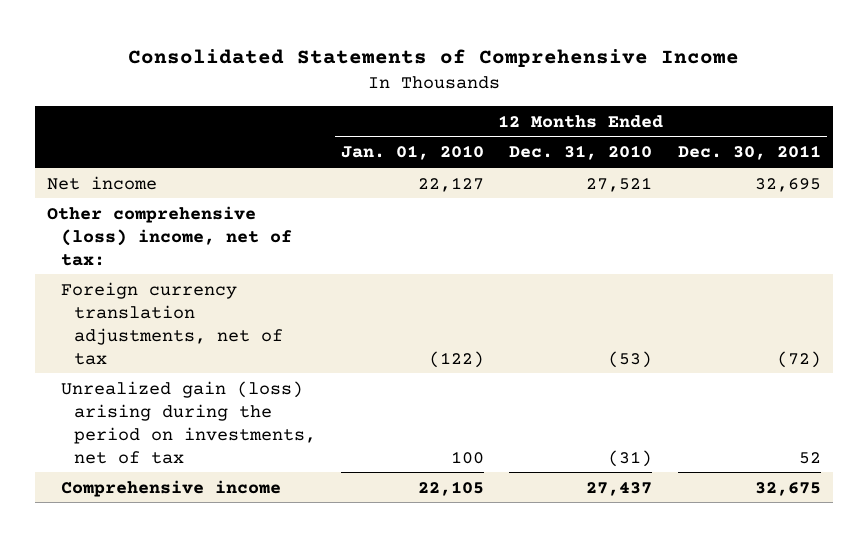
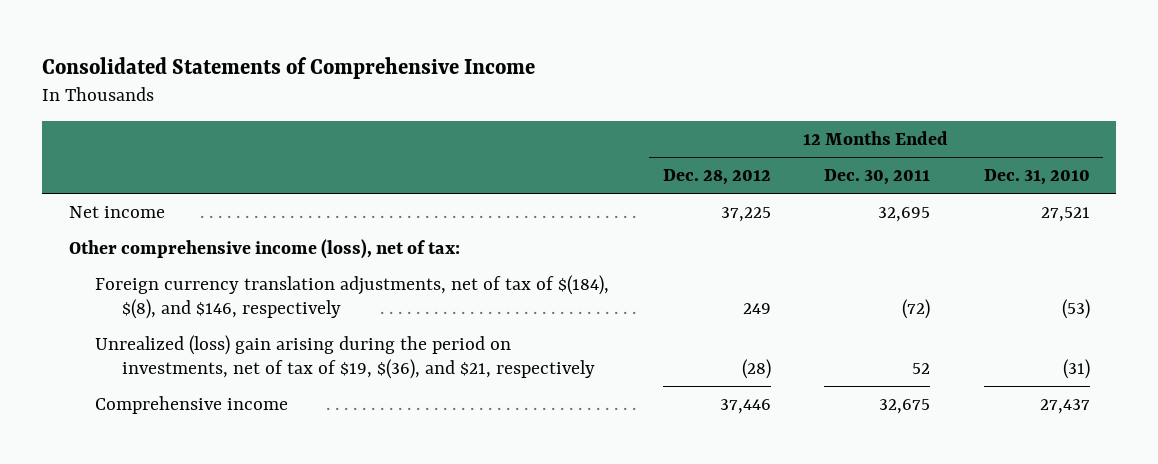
[341,145,485,161] Jan. 01, 2010 -> none
none -> [662,168,771,185] Dec. 28, 2012
[47,205,292,266] Other comprehensive (loss) income, net of tax: -> [68,238,460,259] Other comprehensive income (loss), net of tax:
[60,281,284,365] Foreign currency translation adjustments, net of tax -> [95,274,610,320] Foreign currency translation adjustments, net of tax of $(184), $(8), and $146, respectively
[60,380,317,464] Unrealized gain (loss) arising during the period on investments, net of tax -> [95,334,596,380] Unrealized (loss) gain arising during the period on investments, net of tax of $19, $(36), and $21, respectively

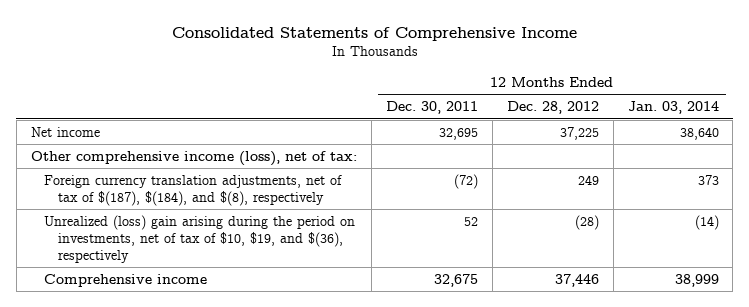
[983,168,1090,185] Dec. 31, 2010 -> none
none -> [627,101,719,115] Jan. 03, 2014
[95,274,610,320] Foreign currency translation adjustments, net of tax of $(184), $(8), and $146, respectively -> [44,174,343,206] Foreign currency translation adjustments, net of tax of $(187), $(184), and $(8), respectively
[95,334,596,380] Unrealized (loss) gain arising during the period on investments, net of tax of $19, $(36), and $21, respectively -> [44,214,356,263] Unrealized (loss) gain arising during the period on investments, net of tax of $10, $19, and $(36), respectively

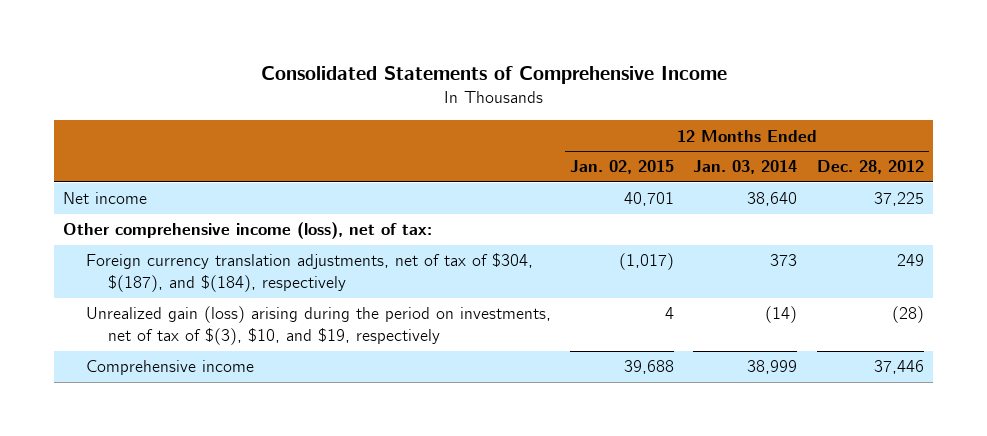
[385,101,478,115] Dec. 30, 2011 -> none
none -> [570,160,675,175] Jan. 02, 2015
[44,174,343,206] Foreign currency translation adjustments, net of tax of $(187), $(184), and $(8), respectively -> [85,253,533,293] Foreign currency translation adjustments, net of tax of $304, $(187), and $(184), respectively
[44,214,356,263] Unrealized (loss) gain arising during the period on investments, net of tax of $10, $19, and $(36), respectively -> [85,306,551,346] Unrealized gain (loss) arising during the period on investments, net of tax of $(3), $10, and $19, respectively

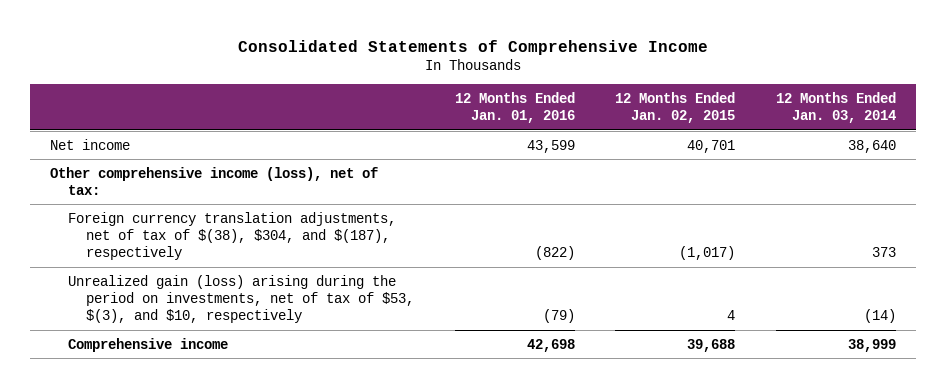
[816,160,924,175] Dec. 28, 2012 -> none
none -> [454,91,575,124] 12 Months Ended Jan. 01, 2016
[85,253,533,293] Foreign currency translation adjustments, net of tax of $304, $(187), and $(184), respectively -> [68,211,397,261] Foreign currency translation adjustments, net of tax of $(38), $304, and $(187), respectively
[85,306,551,346] Unrealized gain (loss) arising during the period on investments, net of tax of $(3), $10, and $19, respectively -> [68,274,415,324] Unrealized gain (loss) arising during the period on investments, net of tax of $53, $(3), and $10, respectively

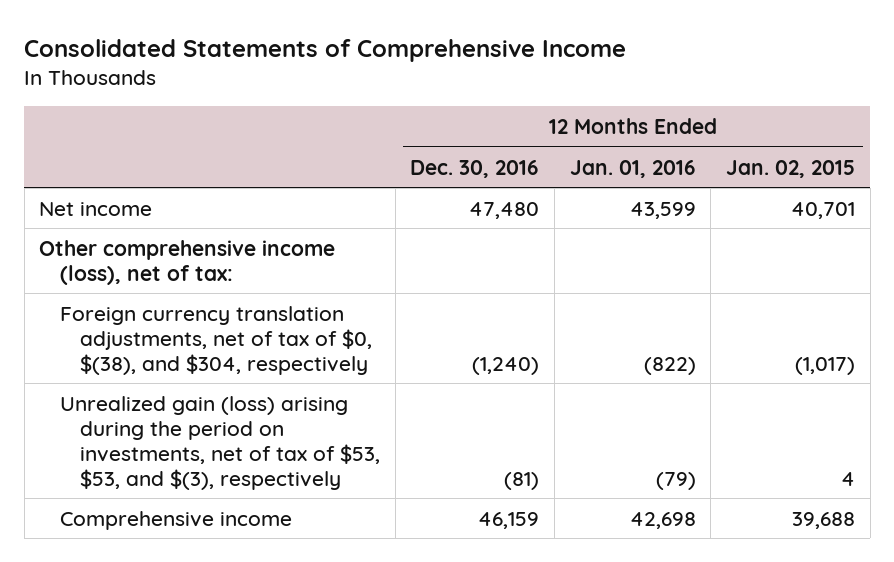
[775,91,896,124] 12 Months Ended Jan. 03, 2014 -> none
none -> [410,159,540,178] Dec. 30, 2016
[68,211,397,261] Foreign currency translation adjustments, net of tax of $(38), $304, and $(187), respectively -> [59,305,372,375] Foreign currency translation adjustments, net of tax of $0, $(38), and $304, respectively
[68,274,415,324] Unrealized gain (loss) arising during the period on investments, net of tax of $53, $(3), and $10, respectively -> [59,395,380,490] Unrealized gain (loss) arising during the period on investments, net of tax of $53, $53, and $(3), respectively

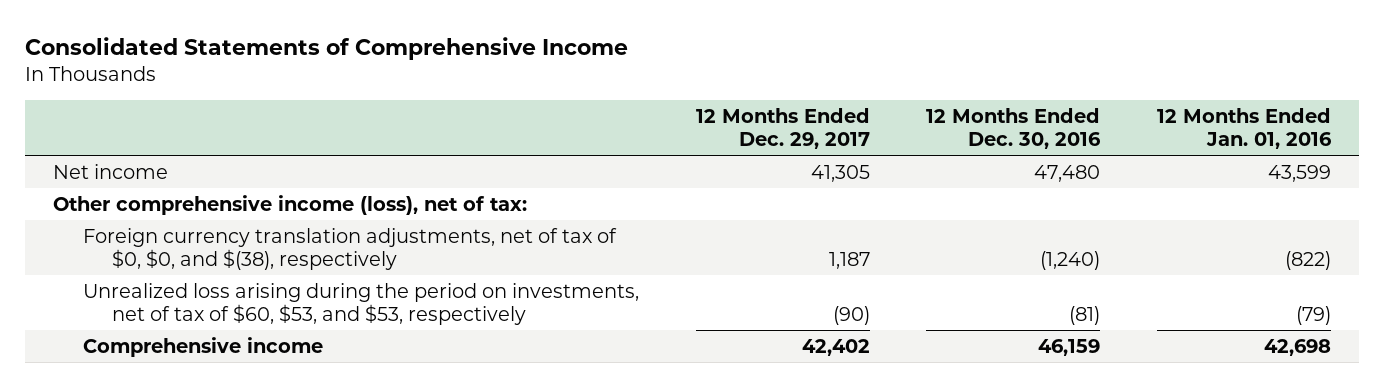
[726,159,856,178] Jan. 02, 2015 -> none
none -> [695,107,870,150] 12 Months Ended Dec. 29, 2017
[59,305,372,375] Foreign currency translation adjustments, net of tax of $0, $(38), and $304, respectively -> [82,227,617,270] Foreign currency translation adjustments, net of tax of $0, $0, and $(38), respectively
[59,395,380,490] Unrealized gain (loss) arising during the period on investments, net of tax of $53, $53, and $(3), respectively -> [82,282,639,325] Unrealized loss arising during the period on investments, net of tax of $60, $53, and $53, respectively

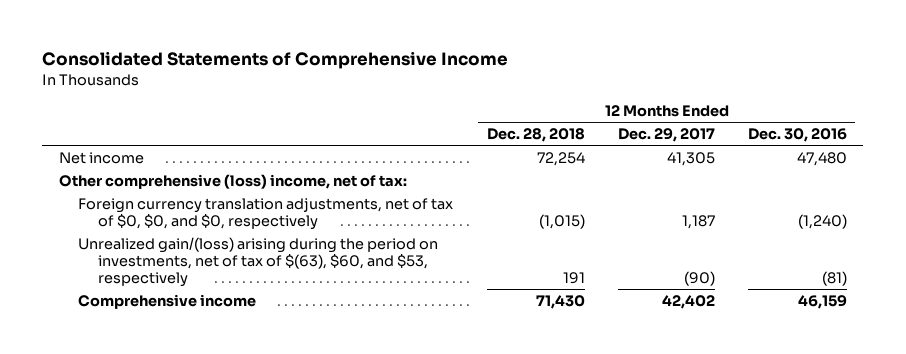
[1157,107,1333,150] 12 Months Ended Jan. 01, 2016 -> none
none -> [486,128,585,143] Dec. 28, 2018
[53,194,528,215] Other comprehensive income (loss), net of tax: -> [58,173,407,189] Other comprehensive (loss) income, net of tax:
[82,227,617,270] Foreign currency translation adjustments, net of tax of $0, $0, and $(38), respectively -> [78,197,454,231] Foreign currency translation adjustments, net of tax of $0, $0, and $0, respectively
[82,282,639,325] Unrealized loss arising during the period on investments, net of tax of $60, $53, and $53, respectively -> [78,236,439,288] Unrealized gain/(loss) arising during the period on investments, net of tax of $(63), $60, and $53, respectively

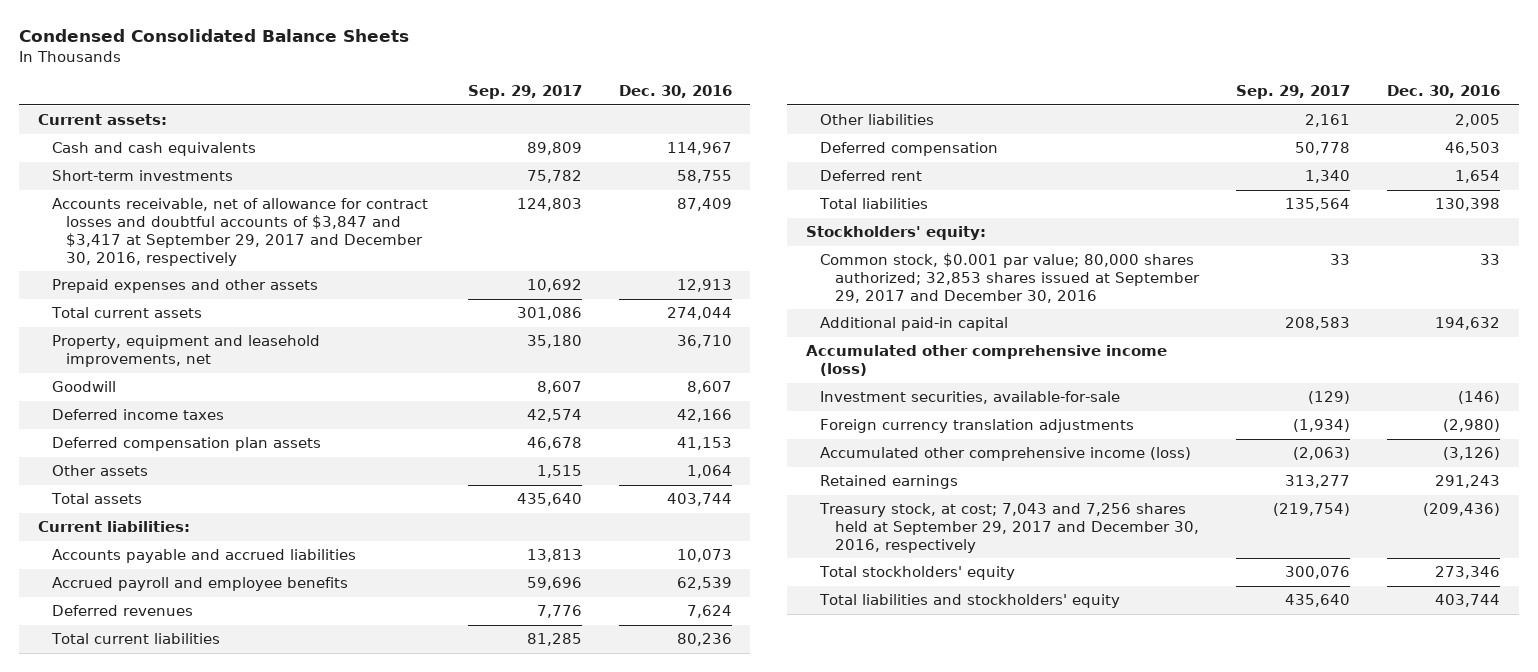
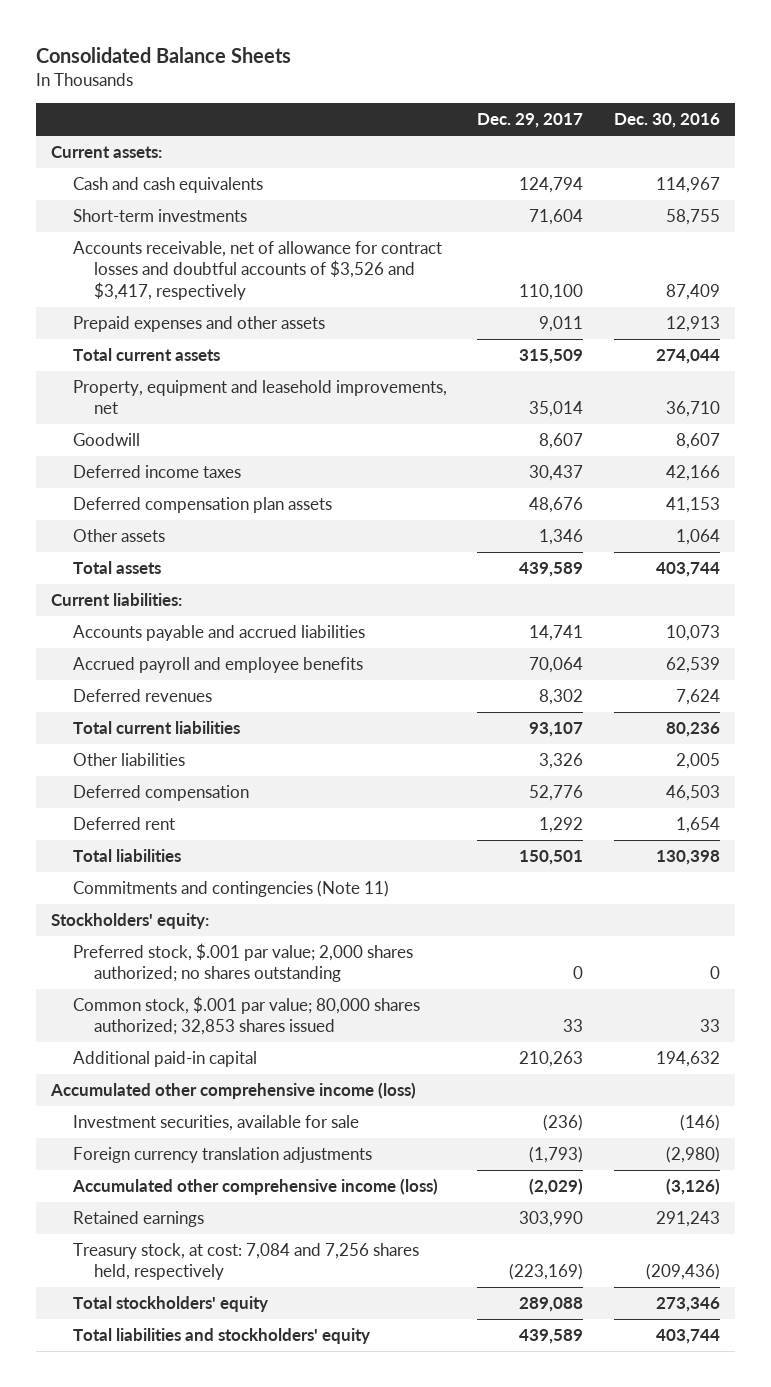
[18,28,409,42] Condensed Consolidated Balance Sheets -> [36,46,292,63] Consolidated Balance Sheets
[467,85,582,100] Sep. 29, 2017 -> none
none -> [477,113,584,129] Dec. 29, 2017
[51,198,428,266] Accounts receivable, net of allowance for contract losses and doubtful accounts of $3,847 and $3,417 at September 29, 2017 and December 30, 2016, respectively -> [72,241,442,300] Accounts receivable, net of allowance for contract losses and doubtful accounts of $3,526 and $3,417, respectively
none -> [72,880,389,898] Commitments and contingencies (Note 11)
none -> [72,943,413,983] Preferred stock, $.001 par value; 2,000 shares authorized; no shares outstanding
[820,253,1200,303] Common stock, $0.001 par value; 80,000 shares authorized; 32,853 shares issued at September 29, 2017 and December 30, 2016 -> [72,996,420,1036] Common stock, $.001 par value; 80,000 shares authorized; 32,853 shares issued
[820,391,1121,405] Investment securities, available-for-sale -> [72,1115,359,1132] Investment securities, available for sale
[819,503,1199,553] Treasury stock, at cost; 7,043 and 7,256 shares held at September 29, 2017 and December 30, 2016, respectively -> [72,1243,419,1281] Treasury stock, at cost: 7,084 and 7,256 shares held, respectively

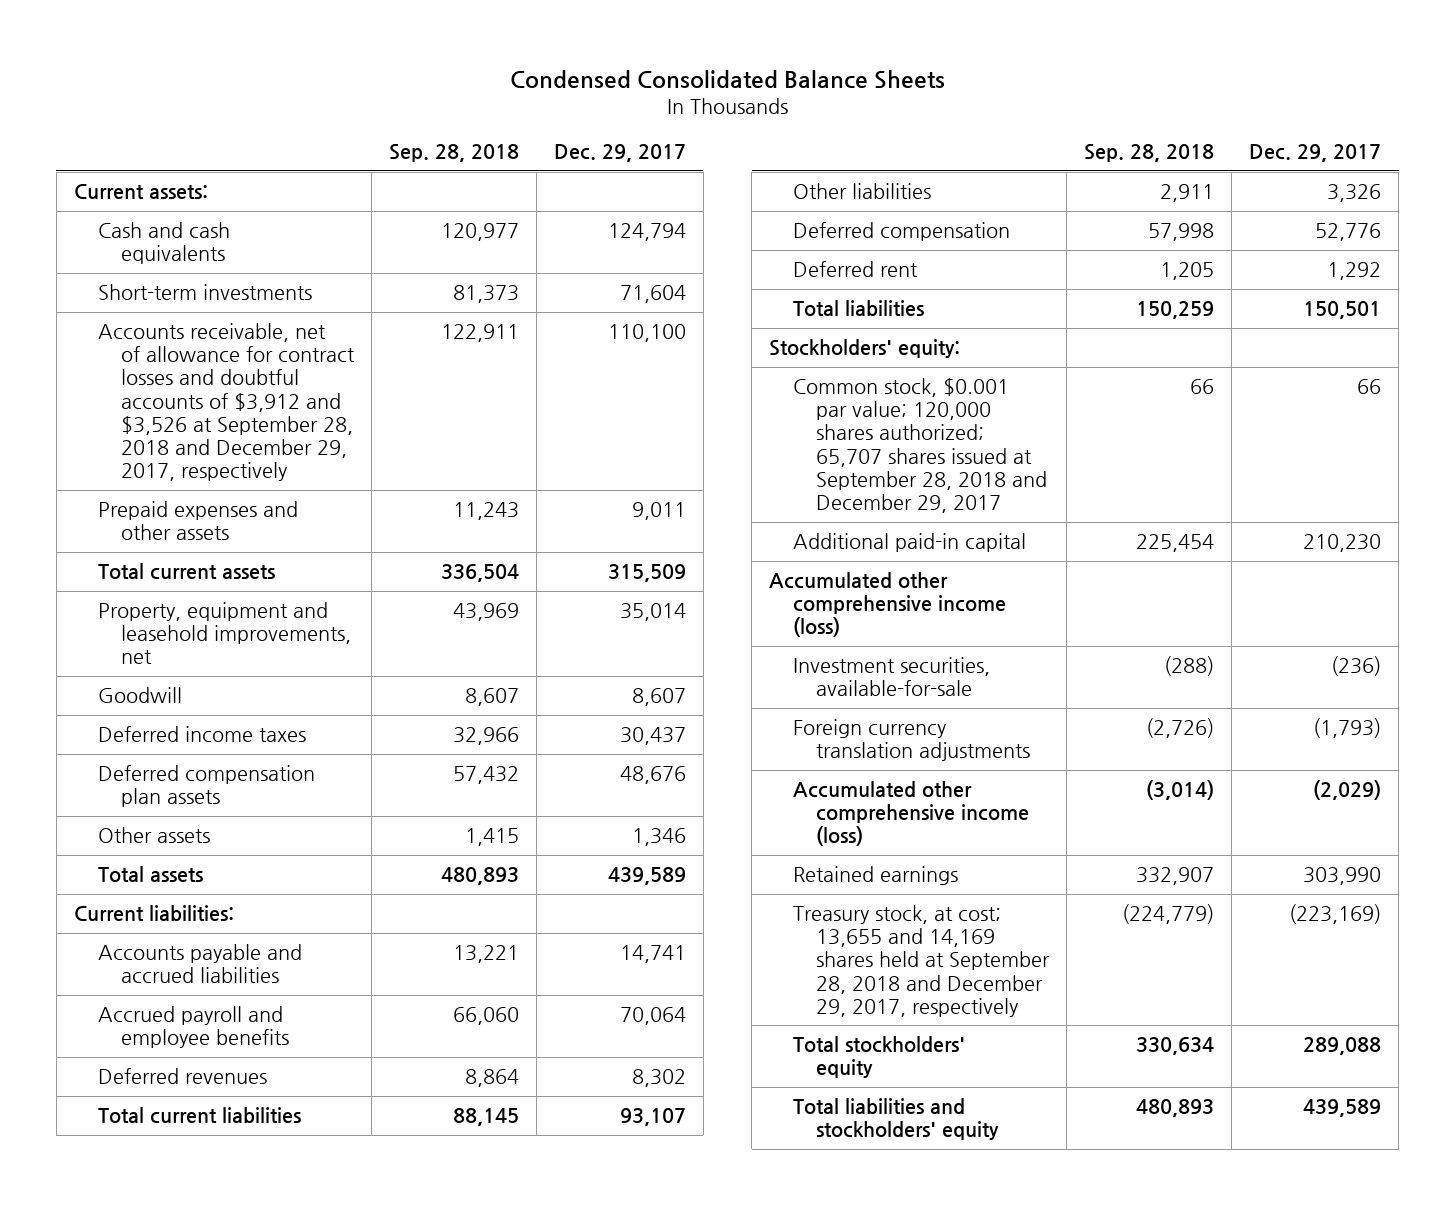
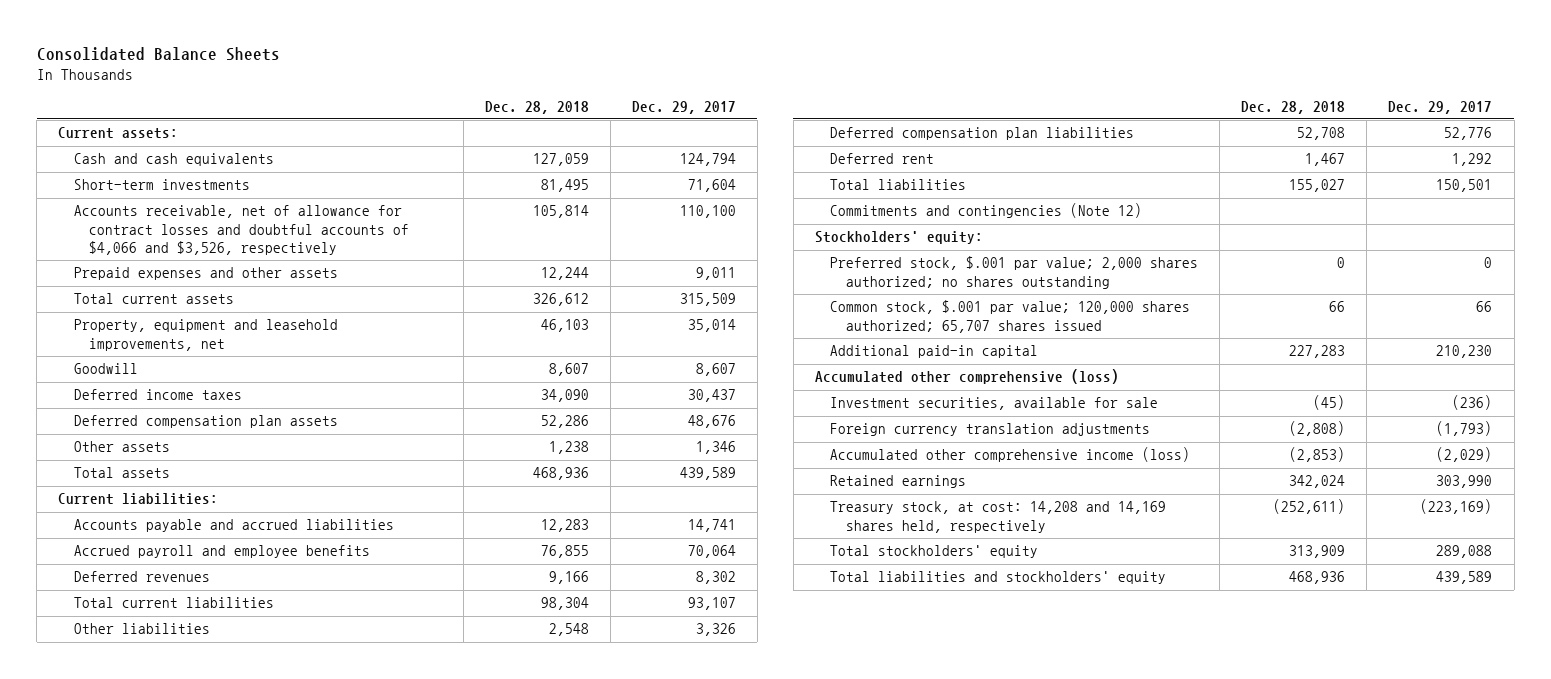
[509,69,945,89] Condensed Consolidated Balance Sheets -> [36,47,280,62] Consolidated Balance Sheets
[388,144,519,163] Sep. 28, 2018 -> none
none -> [484,100,589,114] Dec. 28, 2018
[97,323,356,482] Accounts receivable, net of allowance for contract losses and doubtful accounts of $3,912 and $3,526 at September 28, 2018 and December 29, 2017, respectively -> [73,205,410,255] Accounts receivable, net of allowance for contract losses and doubtful accounts of $4,066 and $3,526, respectively
[792,222,1010,242] Deferred compensation -> [830,127,1135,141] Deferred compensation plan liabilities
none -> [830,203,1143,219] Commitments and contingencies (Note 12)
none -> [830,256,1199,289] Preferred stock, $.001 par value; 2,000 shares authorized; no shares outstanding
[792,378,1048,514] Common stock, $0.001 par value; 120,000 shares authorized; 65,707 shares issued at September 28, 2018 and December 29, 2017 -> [830,300,1191,333] Common stock, $.001 par value; 120,000 shares authorized; 65,707 shares issued
[769,572,1006,638] Accumulated other comprehensive income (loss) -> [815,369,1120,385] Accumulated other comprehensive (loss)
[792,657,990,697] Investment securities, available-for-sale -> [830,397,1159,411] Investment securities, available for sale
[792,905,1051,1017] Treasury stock, at cost; 13,655 and 14,169 shares held at September 28, 2018 and December 29, 2017, respectively -> [830,501,1167,533] Treasury stock, at cost: 14,208 and 14,169 shares held, respectively

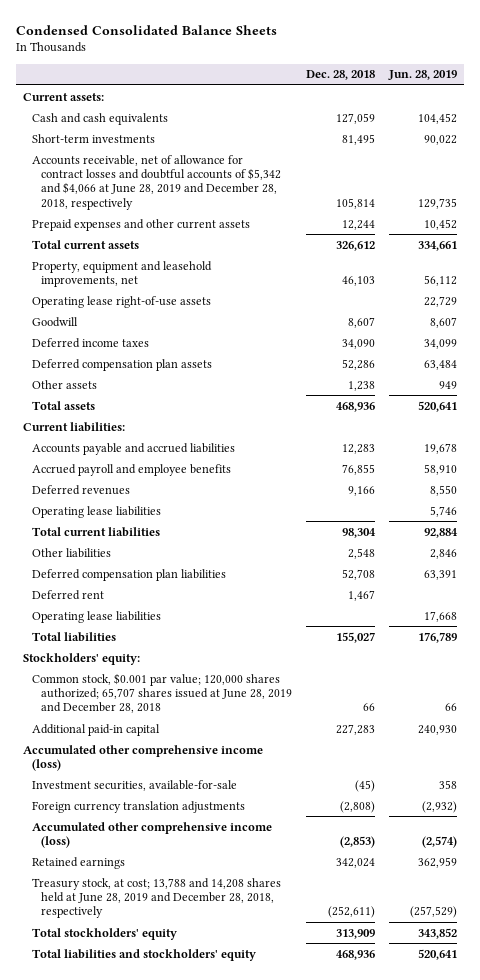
[36,47,280,62] Consolidated Balance Sheets -> [15,24,277,35] Condensed Consolidated Balance Sheets
[631,100,736,114] Dec. 29, 2017 -> none
none -> [388,70,458,81] Jun. 28, 2019
[73,205,410,255] Accounts receivable, net of allowance for contract losses and doubtful accounts of $4,066 and $3,526, respectively -> [31,154,281,210] Accounts receivable, net of allowance for contract losses and doubtful accounts of $5,342 and $4,066 at June 28, 2019 and December 28, 2018, respectively
[73,267,338,281] Prepaid expenses and other assets -> [31,218,250,231] Prepaid expenses and other current assets
none -> [31,295,211,308] Operating lease right-of-use assets
none -> [31,505,161,518] Operating lease liabilities
none -> [31,610,161,623] Operating lease liabilities
[830,203,1143,219] Commitments and contingencies (Note 12) -> none
[830,256,1199,289] Preferred stock, $.001 par value; 2,000 shares authorized; no shares outstanding -> none
[830,300,1191,333] Common stock, $.001 par value; 120,000 shares authorized; 65,707 shares issued -> [31,672,292,714] Common stock, $0.001 par value; 120,000 shares authorized; 65,707 shares issued at June 28, 2019 and December 28, 2018
[815,369,1120,385] Accumulated other comprehensive (loss) -> [22,744,263,771] Accumulated other comprehensive income (loss)
[830,397,1159,411] Investment securities, available for sale -> [31,779,237,791] Investment securities, available-for-sale
[830,501,1167,533] Treasury stock, at cost: 14,208 and 14,169 shares held, respectively -> [31,877,281,919] Treasury stock, at cost; 13,788 and 14,208 shares held at June 28, 2019 and December 28, 2018, respectively

